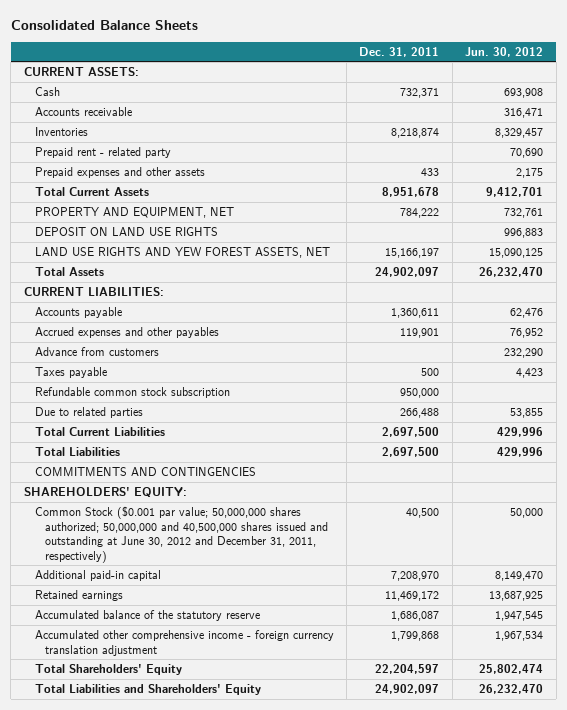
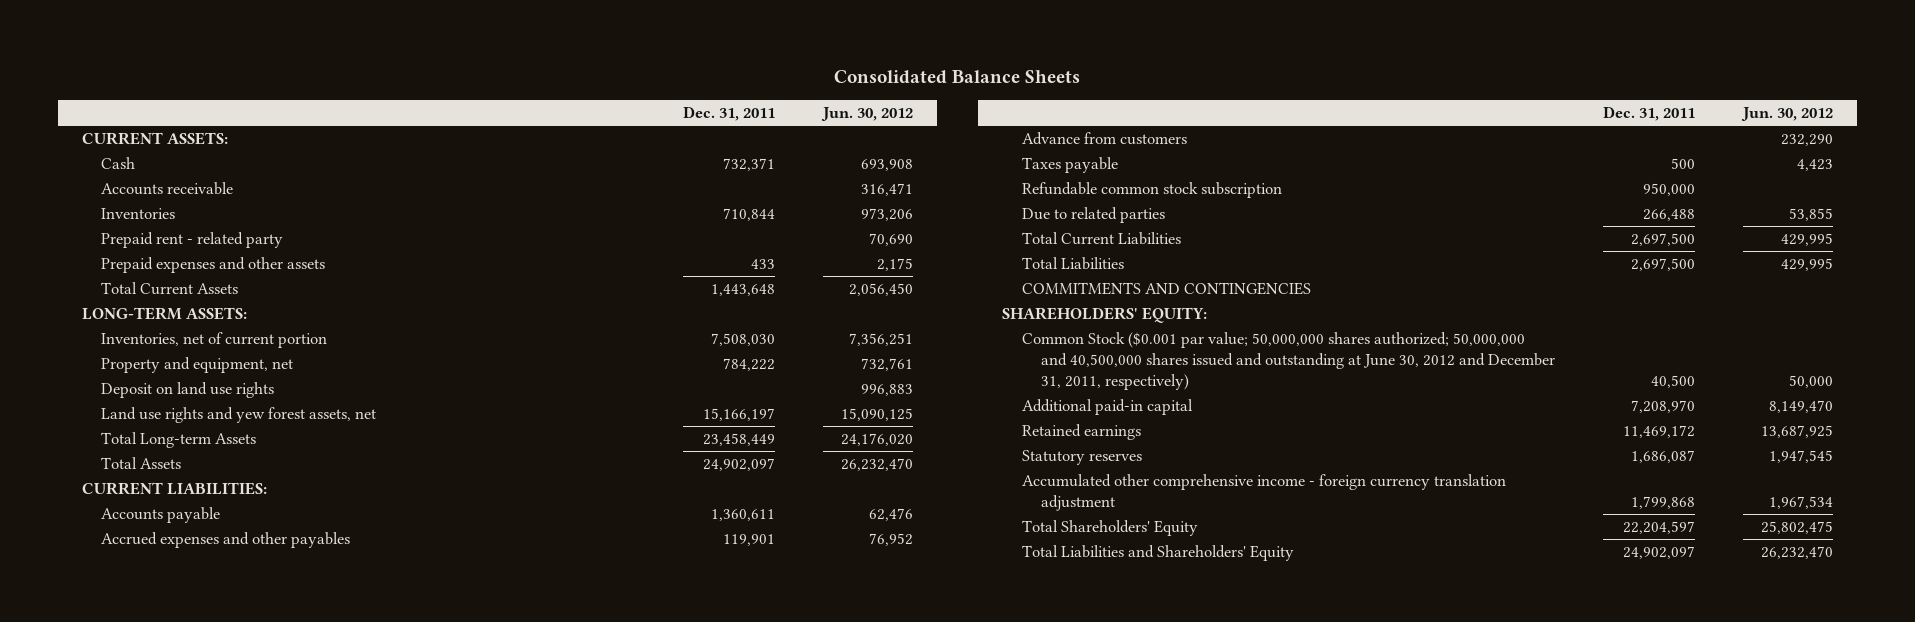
[391,128,440,139] 8,218,874 -> [722,207,775,221] 710,844
[495,128,544,139] 8,329,457 -> [860,207,913,221] 973,206
[382,187,440,198] 8,951,678 -> [710,283,775,296] 1,443,648
[486,187,544,198] 9,412,701 -> [848,282,913,296] 2,056,450
none -> [81,306,247,320] LONG-TERM ASSETS:
none -> [101,331,328,348] Inventories, net of current portion
[34,207,234,219] PROPERTY AND EQUIPMENT, NET -> [101,356,294,373] Property and equipment, net
[34,227,218,237] DEPOSIT ON LAND USE RIGHTS -> [101,381,275,398] Deposit on land use rights
[34,247,330,259] LAND USE RIGHTS AND YEW FOREST ASSETS, NET -> [101,406,377,423] Land use rights and yew forest assets, net
none -> [101,431,257,448] Total Long-term Assets
[497,427,544,438] 429,996 -> [1781,232,1834,246] 429,995
[497,447,544,458] 429,996 -> [1781,257,1834,271] 429,995
[34,610,260,622] Accumulated balance of the statutory reserve -> [1021,449,1142,465] Statutory reserves
[479,664,544,675] 25,802,474 -> [1761,520,1834,534] 25,802,475

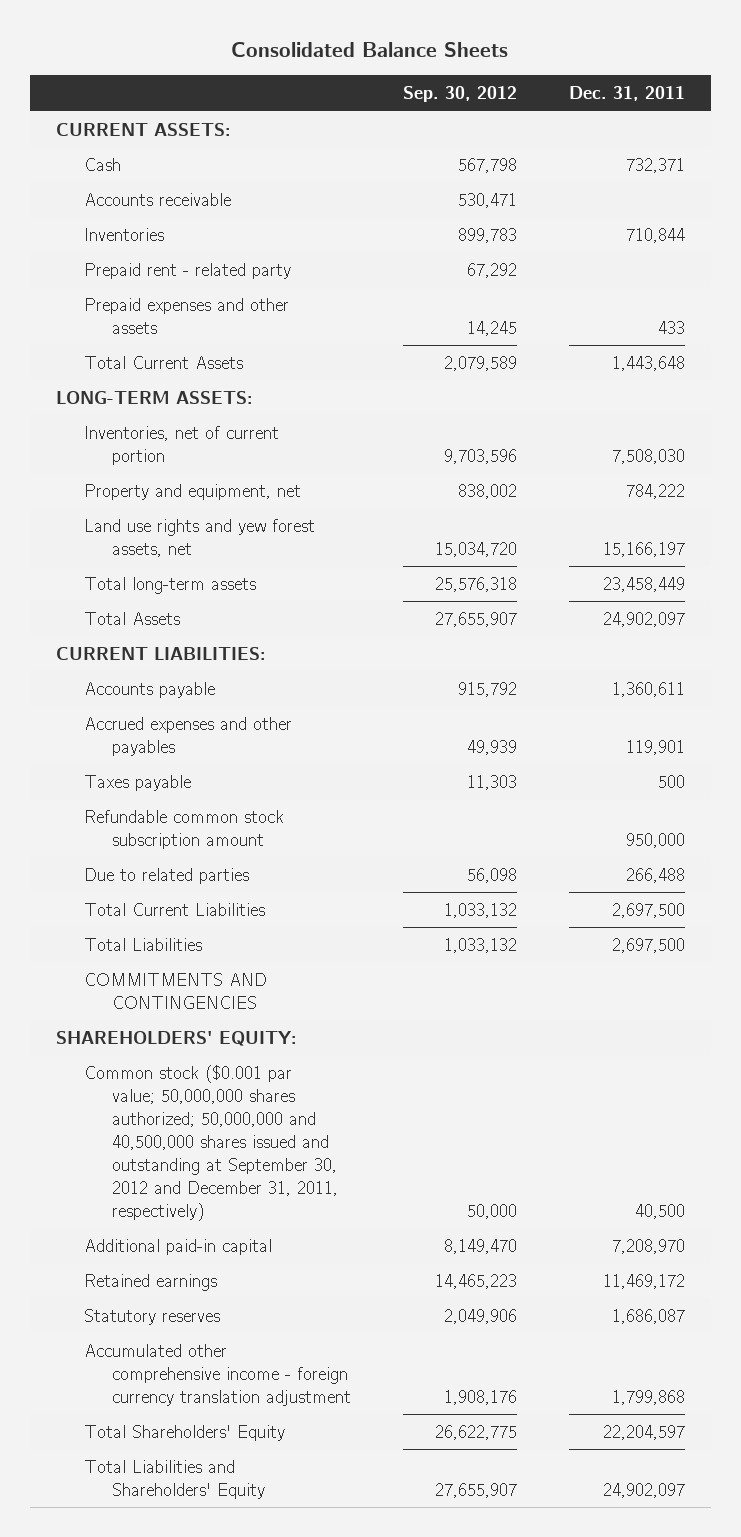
[820,106,913,121] Jun. 30, 2012 -> none
none -> [402,86,517,103] Sep. 30, 2012
[101,381,275,398] Deposit on land use rights -> none
[101,431,257,448] Total Long-term Assets -> [83,576,256,594] Total long-term assets
[1021,131,1187,145] Advance from customers -> none
[1021,181,1282,198] Refundable common stock subscription -> [83,809,284,849] Refundable common stock subscription amount
[1021,331,1556,390] Common Stock ($0.001 par value; 50,000,000 shares authorized; 50,000,000 and 40,500,000 shares issued and outstanding at June 30, 2012 and December 31, 2011, respectively) -> [83,1064,338,1222] Common stock ($0.001 par value; 50,000,000 shares authorized; 50,000,000 and 40,500,000 shares issued and outstanding at September 30, 2012 and December 31, 2011, respectively)

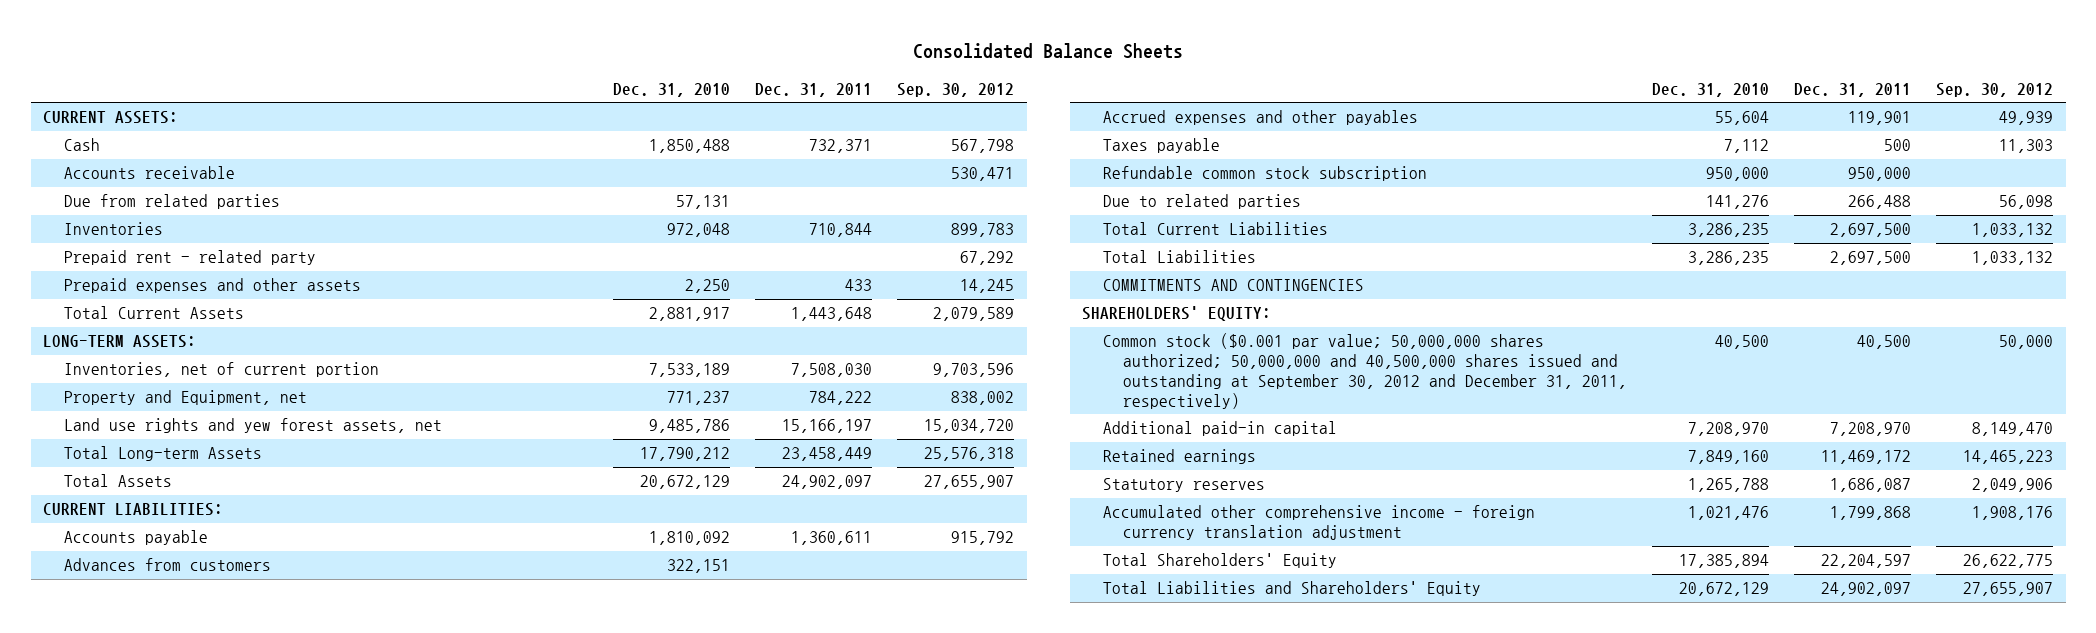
none -> [613,82,731,97] Dec. 31, 2010
none -> [63,194,280,210] Due from related parties
[83,483,301,500] Property and equipment, net -> [63,390,307,406] Property and Equipment, net
[83,576,256,594] Total long-term assets -> [63,446,262,462] Total Long-term Assets
none -> [63,558,271,572] Advances from customers
[83,809,284,849] Refundable common stock subscription amount -> [1102,166,1427,182] Refundable common stock subscription

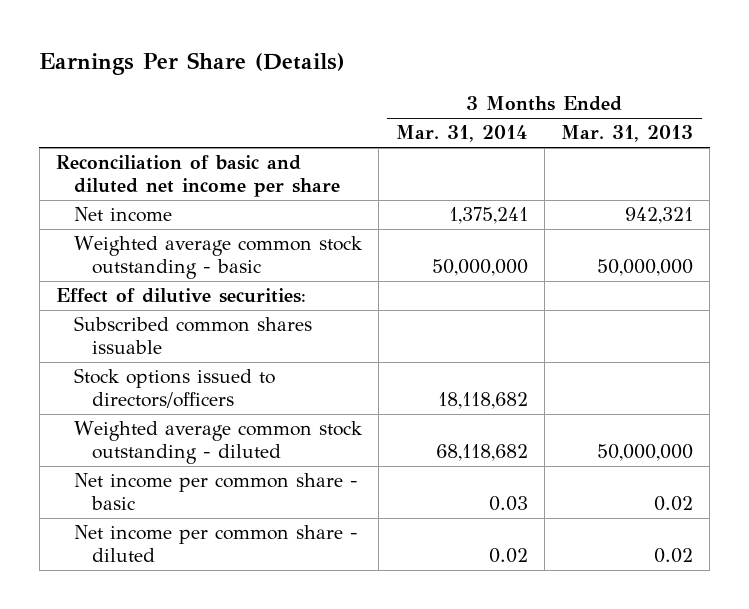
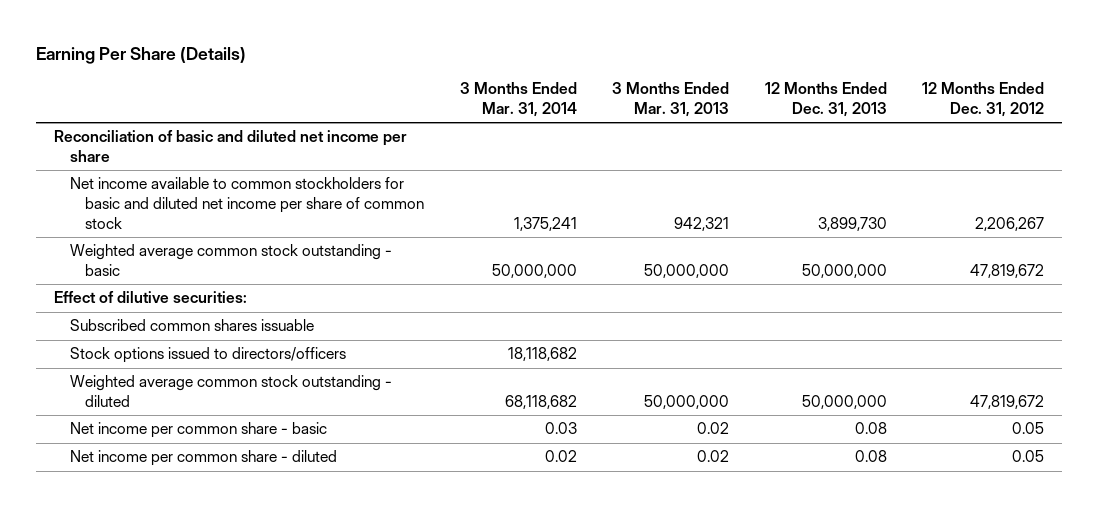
[39,52,346,76] Earnings Per Share (Details) -> [35,46,246,64] Earning Per Share (Details)
none -> [764,82,887,118] 12 Months Ended Dec. 31, 2013
none -> [922,82,1045,118] 12 Months Ended Dec. 31, 2012
[74,207,173,223] Net income -> [69,177,425,229] Net income available to common stockholders for basic and diluted net income per share of common stock

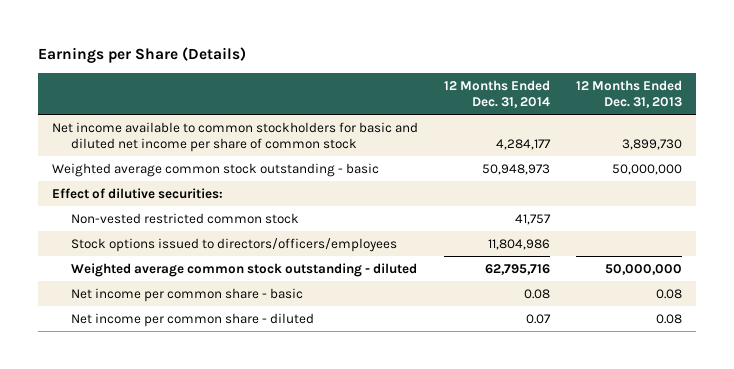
[35,46,246,64] Earning Per Share (Details) -> [38,47,247,64] Earnings per Share (Details)
[459,82,577,118] 3 Months Ended Mar. 31, 2014 -> none
[612,82,730,118] 3 Months Ended Mar. 31, 2013 -> none
[922,82,1045,118] 12 Months Ended Dec. 31, 2012 -> none
none -> [443,79,550,108] 12 Months Ended Dec. 31, 2014
[53,130,407,163] Reconciliation of basic and diluted net income per share -> none
[69,319,314,332] Subscribed common shares issuable -> none
none -> [70,212,299,224] Non-vested restricted common stock
[69,347,346,364] Stock options issued to directors/officers -> [70,237,397,252] Stock options issued to directors/officers/employees

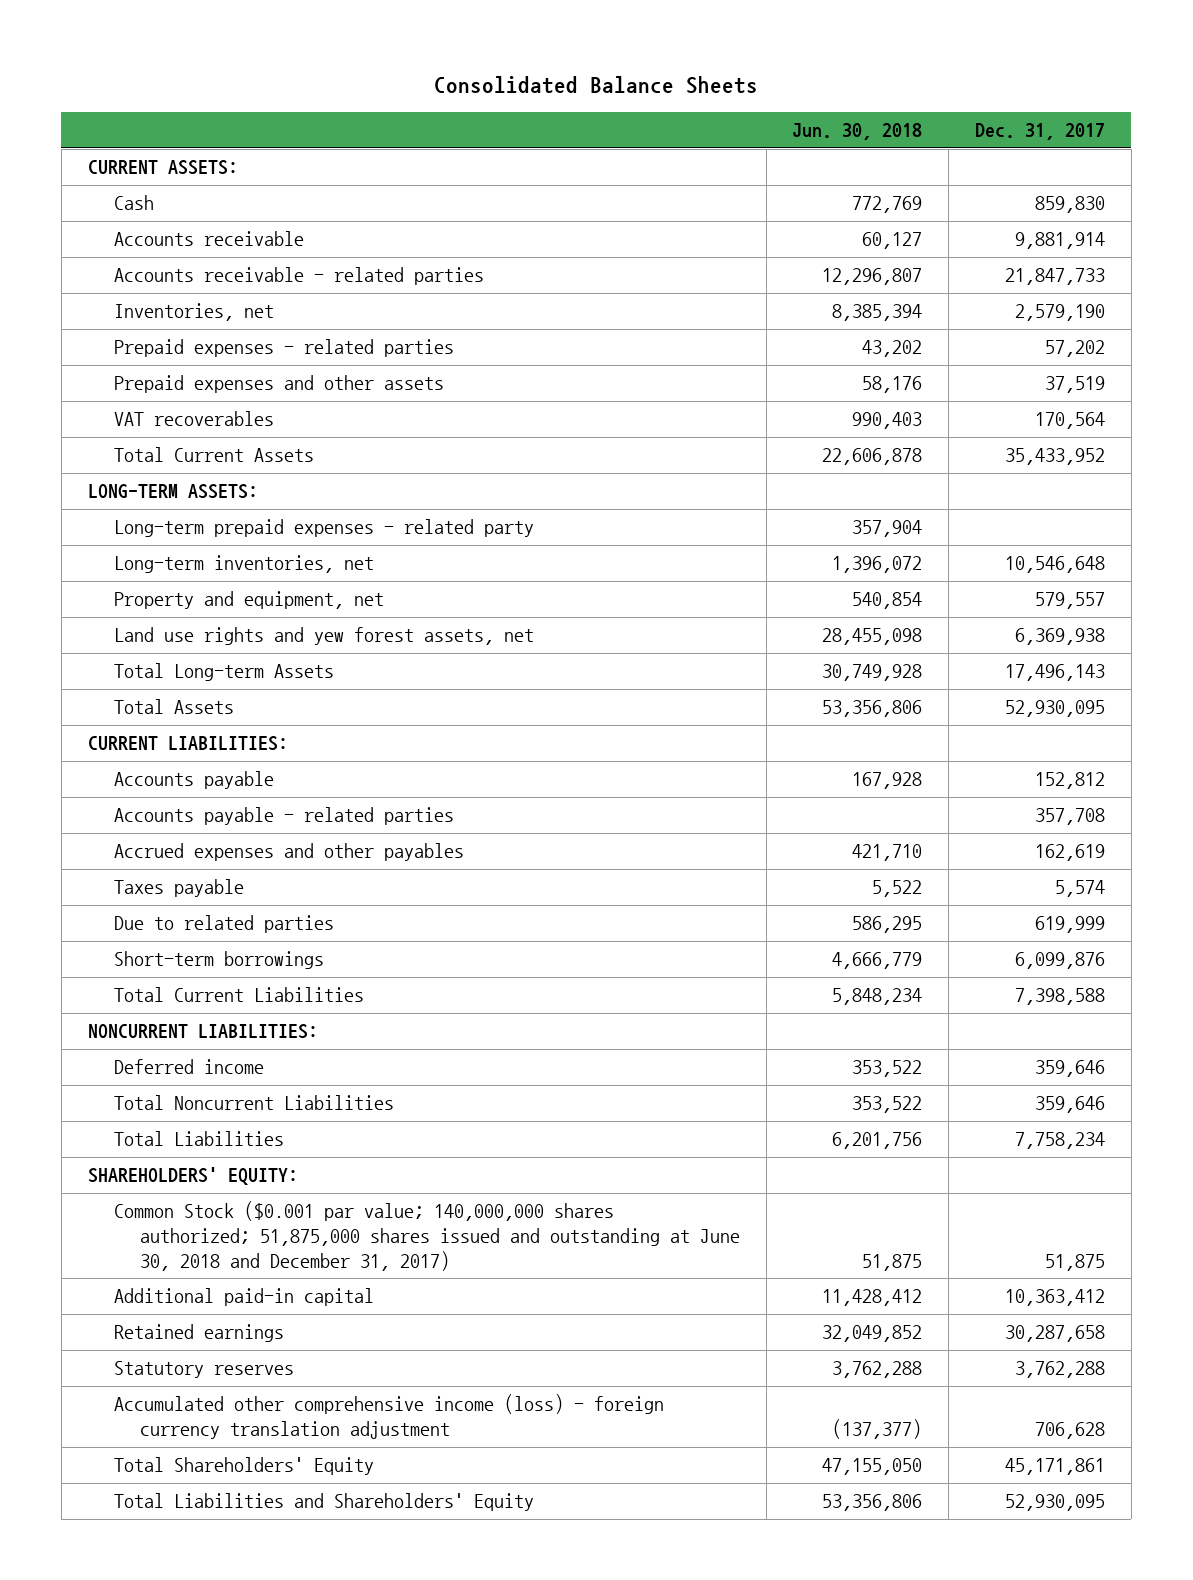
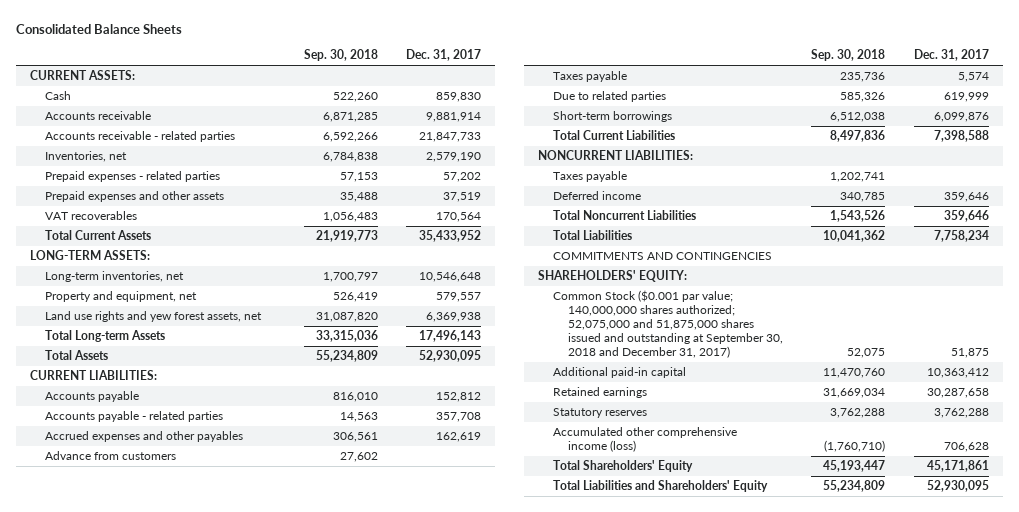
[792,122,923,140] Jun. 30, 2018 -> none
none -> [303,49,378,62] Sep. 30, 2018
[113,519,534,538] Long-term prepaid expenses - related party -> none
none -> [45,451,177,461] Advance from customers
none -> [553,171,628,183] Taxes payable
none -> [553,252,773,261] COMMITMENTS AND CONTINGENCIES
[113,1201,740,1271] Common Stock ($0.001 par value; 140,000,000 shares authorized; 51,875,000 shares issued and outstanding at June 30, 2018 and December 31, 2017) -> [553,290,783,359] Common Stock ($0.001 par value; 140,000,000 shares authorized; 52,075,000 and 51,875,000 shares issued and outstanding at September 30, 2018 and December 31, 2017)
[113,1394,664,1440] Accumulated other comprehensive income (loss) - foreign currency translation adjustment -> [553,427,738,453] Accumulated other comprehensive income (loss)

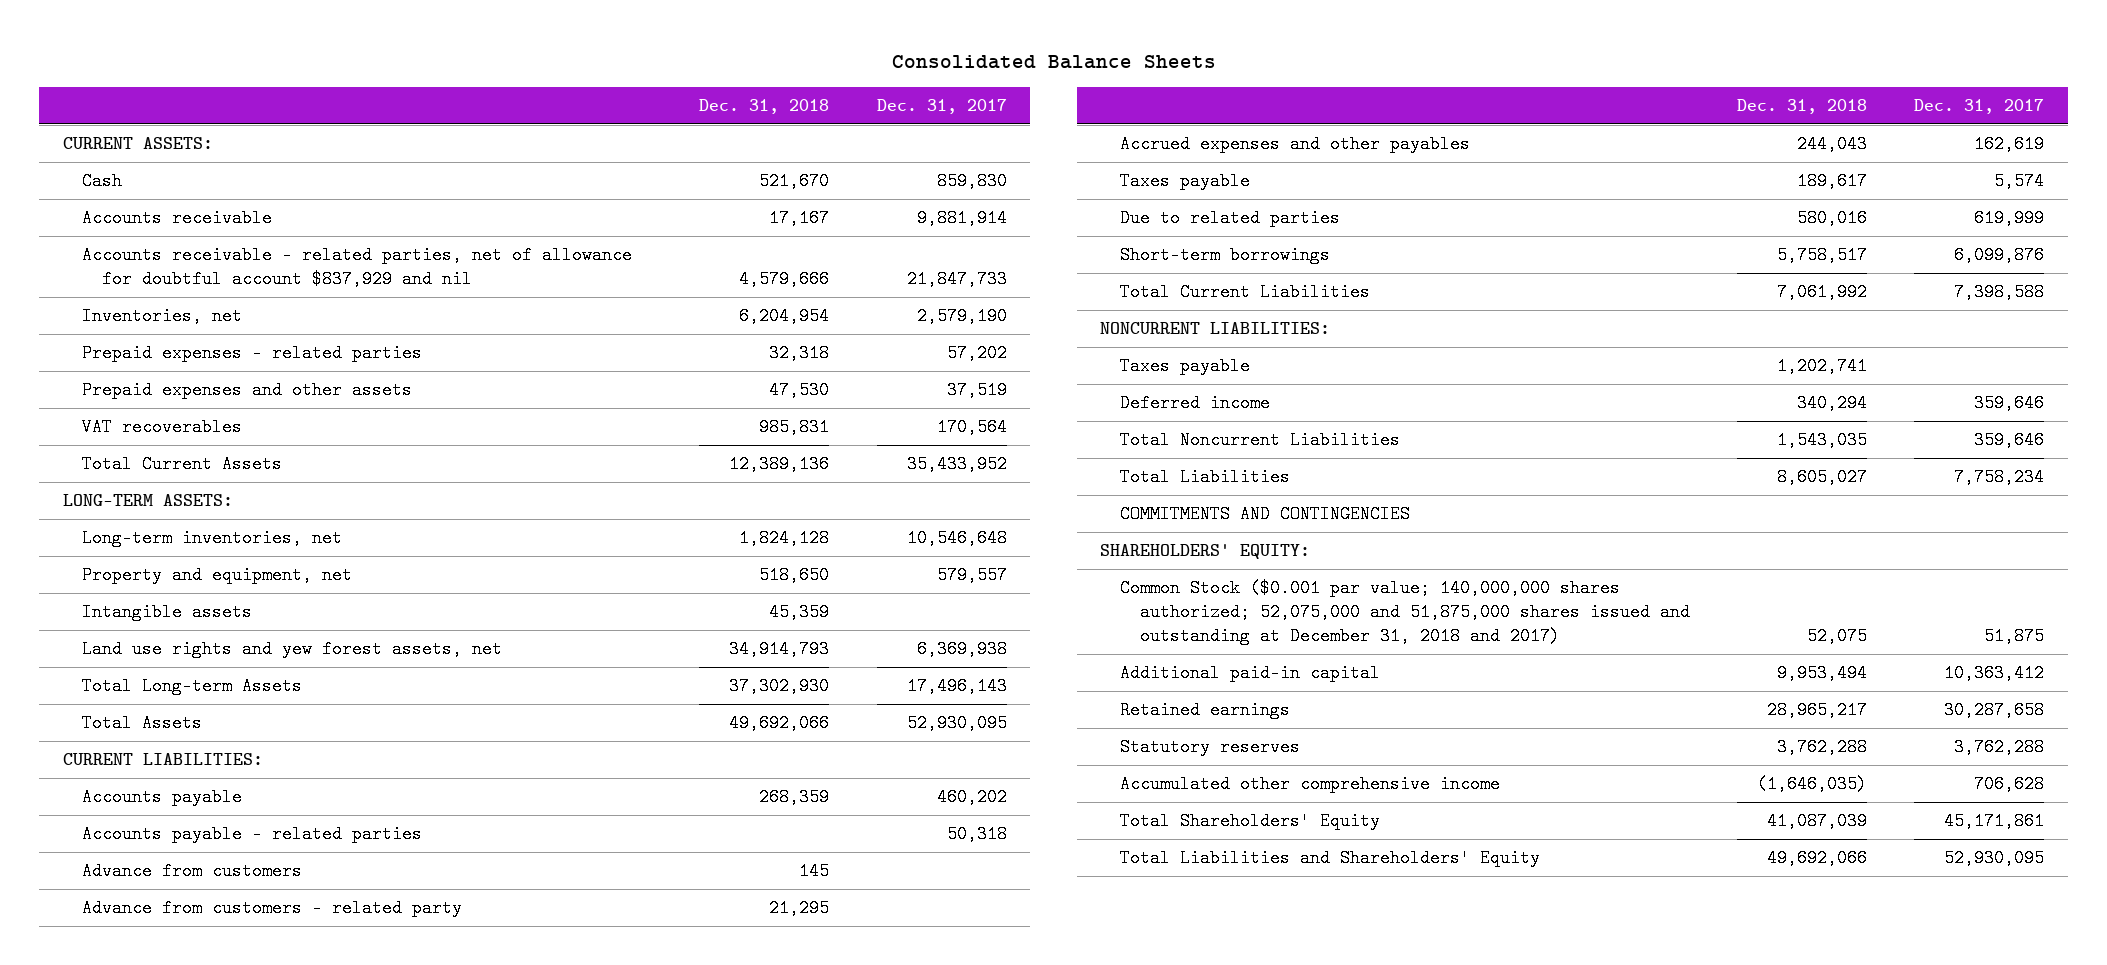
[303,49,378,62] Sep. 30, 2018 -> none
none -> [699,98,830,114] Dec. 31, 2018
[45,131,236,143] Accounts receivable - related parties -> [82,246,633,289] Accounts receivable - related parties, net of allowance for doubtful account $837,929 and nil
none -> [82,603,253,622] Intangible assets
[436,392,482,403] 152,812 -> [936,788,1007,807] 460,202
[436,412,482,423] 357,708 -> [946,825,1007,844] 50,318
none -> [82,899,463,918] Advance from customers - related party
[45,431,244,443] Accrued expenses and other payables -> [1120,135,1471,154] Accrued expenses and other payables
[553,290,783,359] Common Stock ($0.001 par value; 140,000,000 shares authorized; 52,075,000 and 51,875,000 shares issued and outstanding at September 30, 2018 and December 31, 2017) -> [1120,579,1690,646] Common Stock ($0.001 par value; 140,000,000 shares authorized; 52,075,000 and 51,875,000 shares issued and outstanding at December 31, 2018 and 2017)
[553,427,738,453] Accumulated other comprehensive income (loss) -> [1120,775,1501,794] Accumulated other comprehensive income

